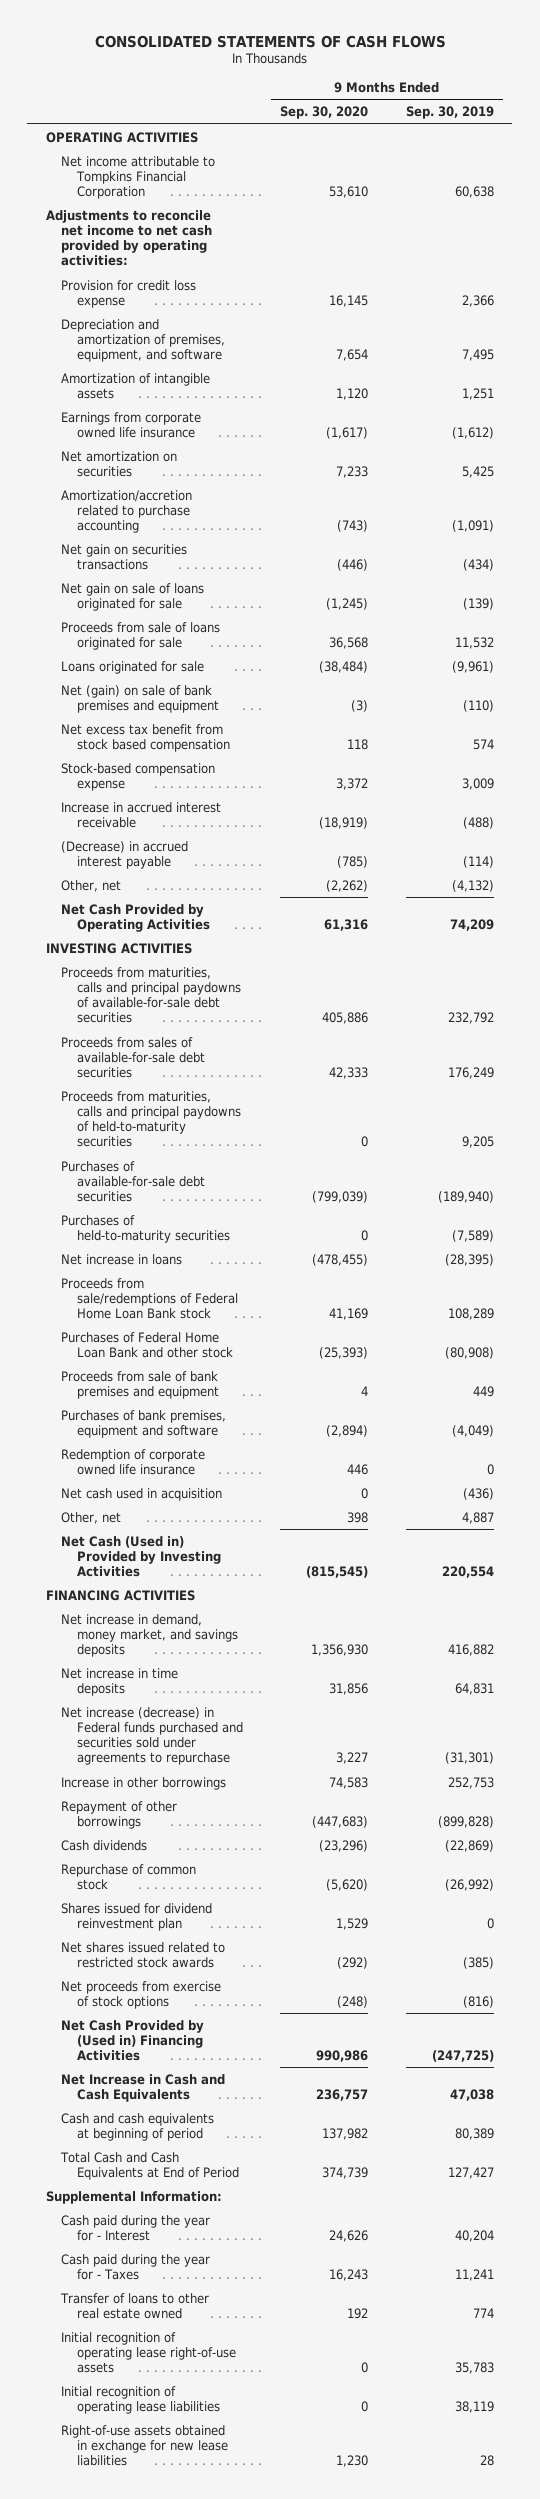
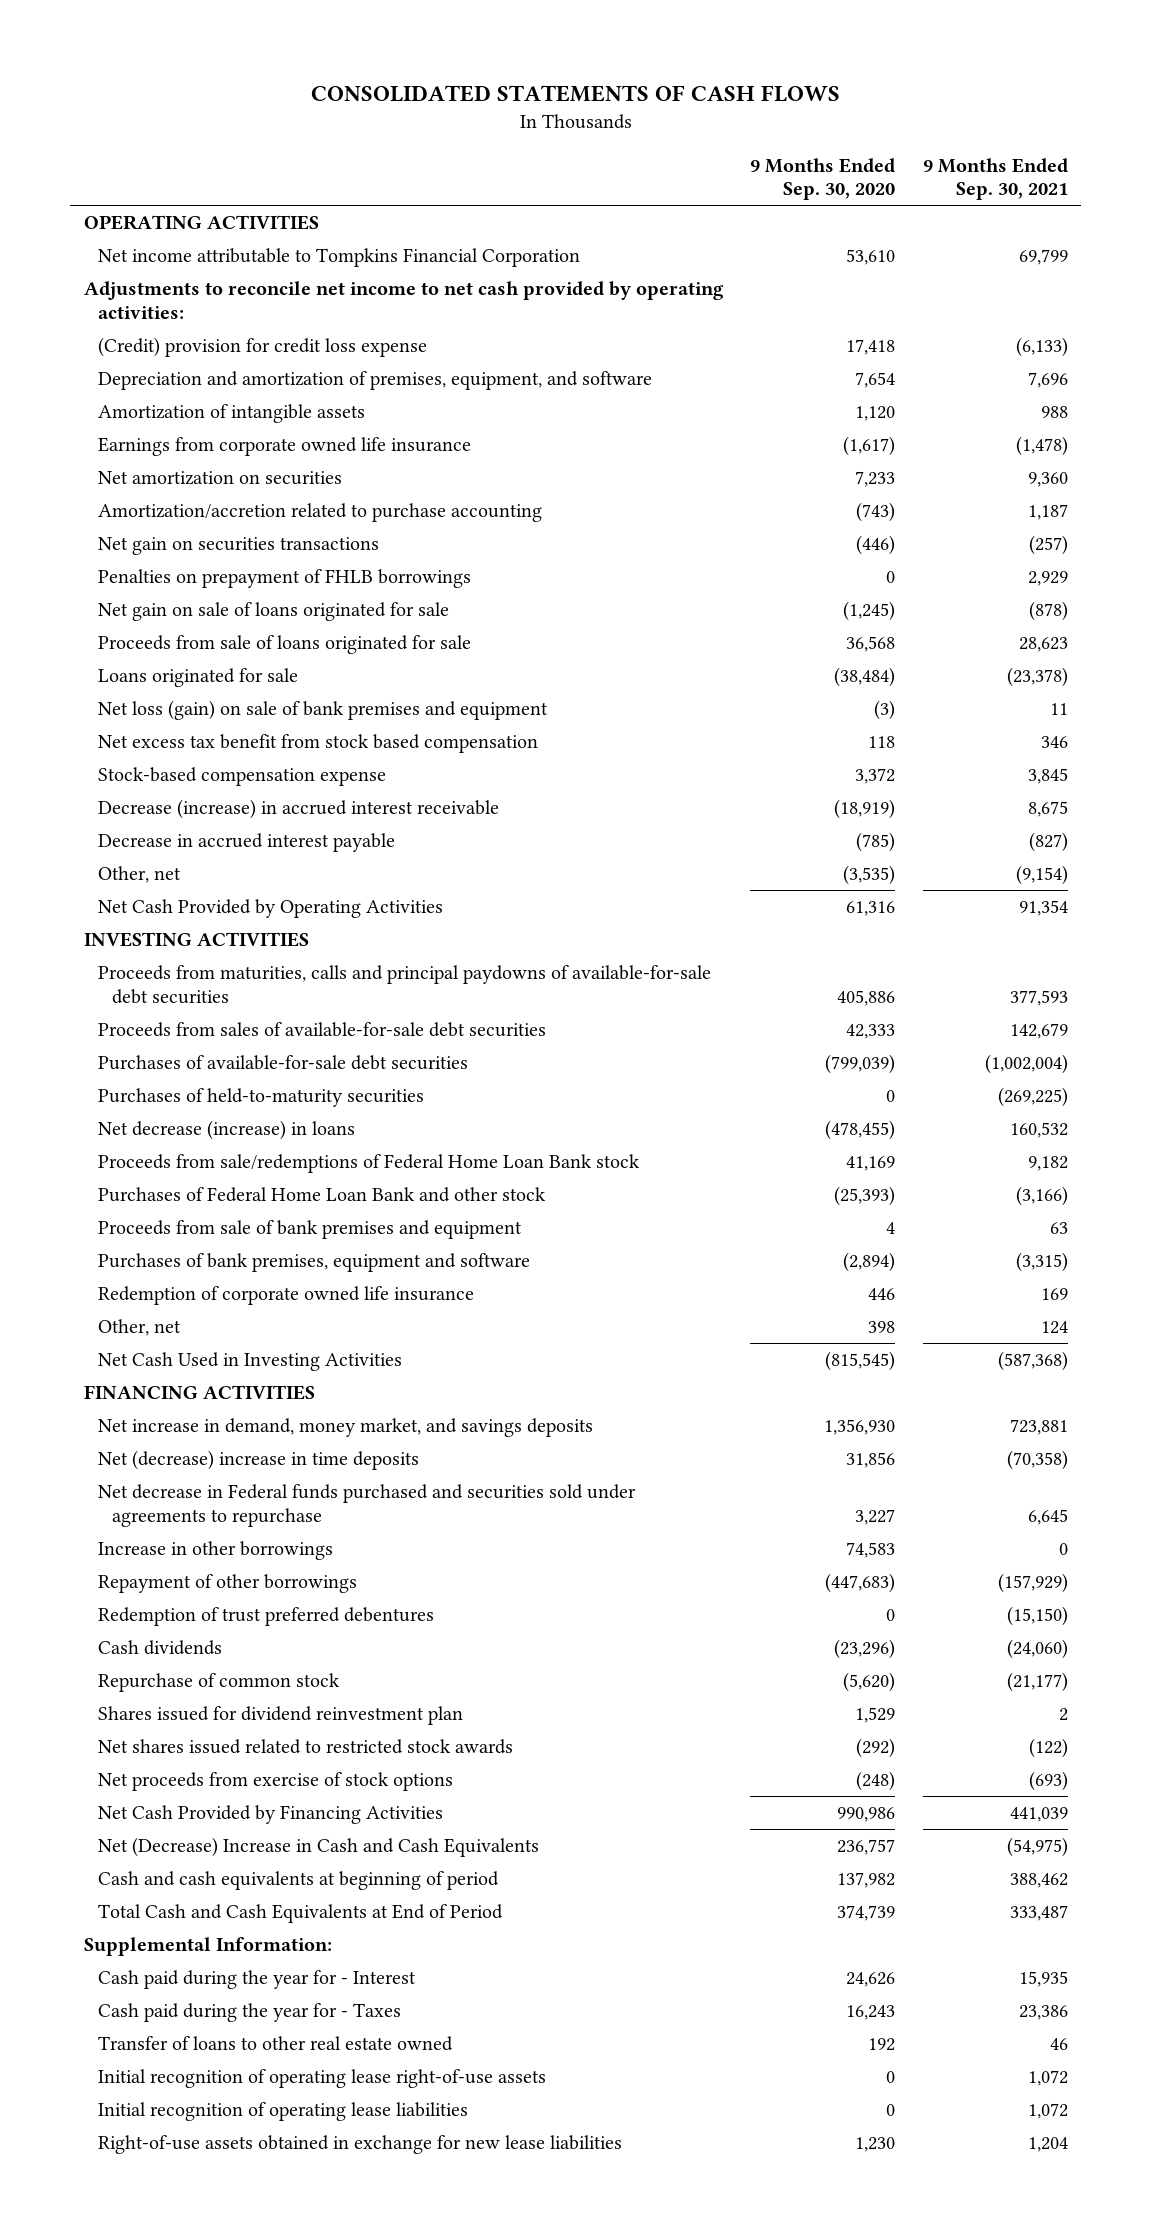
[405,106,494,120] Sep. 30, 2019 -> none
none -> [922,157,1068,201] 9 Months Ended Sep. 30, 2021
[61,279,197,308] Provision for credit loss expense -> [98,337,428,358] (Credit) provision for credit loss expense
[329,294,369,307] 16,145 -> [846,339,896,356] 17,418
none -> [98,569,472,589] Penalties on prepayment of FHLB borrowings
[61,684,219,713] Net (gain) on sale of bank premises and equipment -> [98,700,549,721] Net loss (gain) on sale of bank premises and equipment
[61,801,222,828] Increase in accrued interest receivable -> [98,799,500,820] Decrease (increase) in accrued interest receivable
[61,840,189,869] (Decrease) in accrued interest payable -> [98,833,396,853] Decrease in accrued interest payable
[326,879,369,892] (2,262) -> [843,865,896,886] (3,535)
[61,1090,241,1148] Proceeds from maturities, calls and principal paydowns of held-to-maturity securities -> none
[61,1253,183,1265] Net increase in loans -> [98,1120,356,1141] Net decrease (increase) in loans
[61,1487,223,1501] Net cash used in acquisition -> none
[61,1535,221,1578] Net Cash (Used in) Provided by Investing Activities -> [98,1352,403,1372] Net Cash Used in Investing Activities
[61,1667,179,1696] Net increase in time deposits -> [98,1450,420,1471] Net (decrease) increase in time deposits
[61,1706,243,1766] Net increase (decrease) in Federal funds purchased and securities sold under agreements to repurchase -> [98,1484,637,1527] Net decrease in Federal funds purchased and securities sold under agreements to repurchase
none -> [98,1607,435,1627] Redemption of trust preferred debentures
[61,2019,205,2062] Net Cash Provided by (Used in) Financing Activities -> [98,1805,444,1825] Net Cash Provided by Financing Activities
[61,2073,226,2102] Net Increase in Cash and Cash Equivalents -> [98,1837,540,1858] Net (Decrease) Increase in Cash and Cash Equivalents

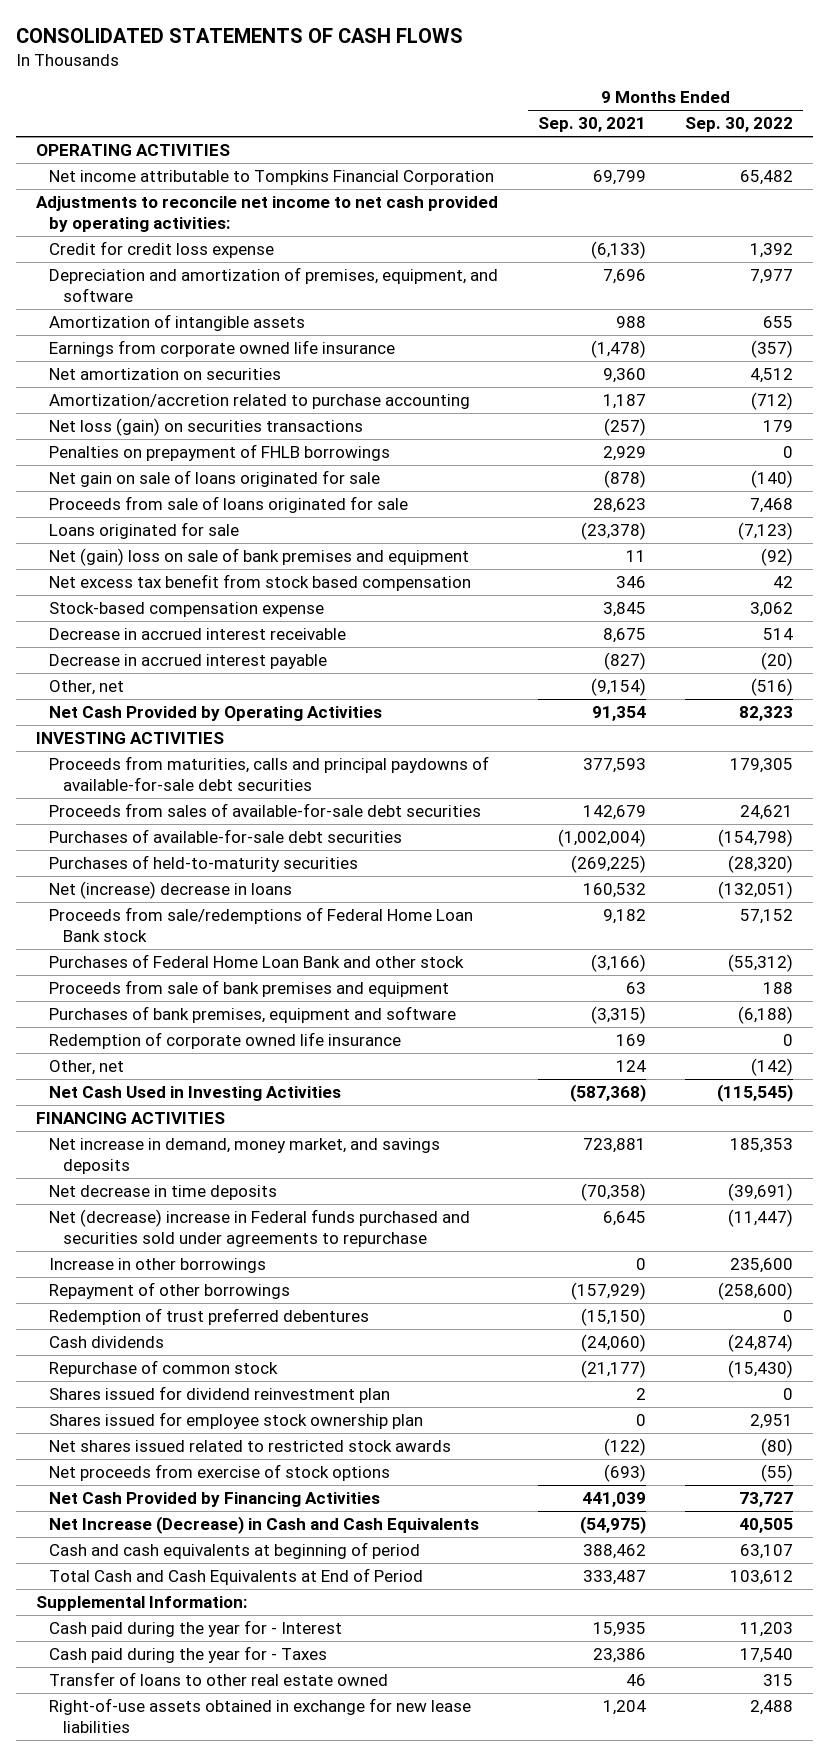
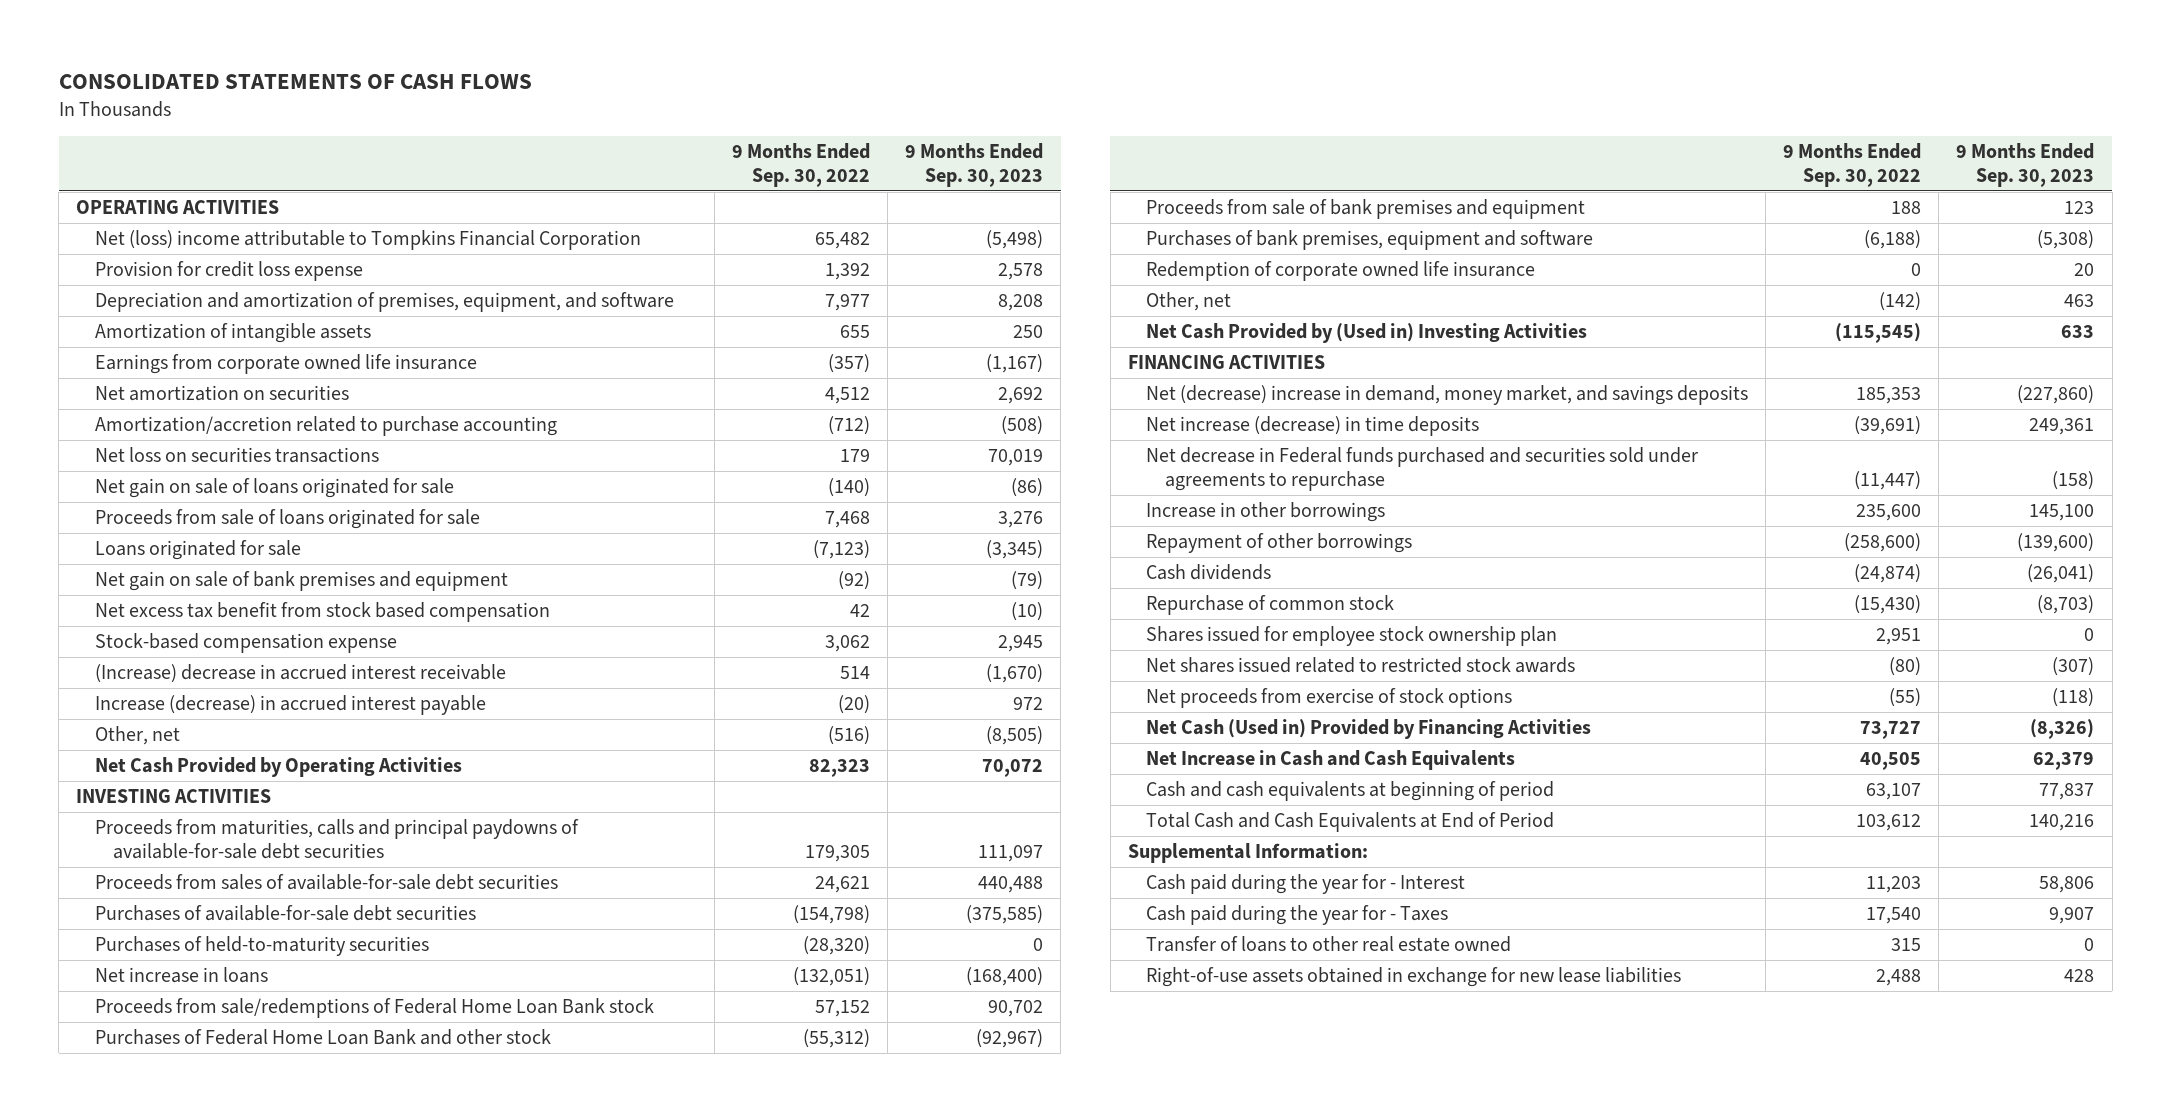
[537,117,646,133] Sep. 30, 2021 -> none
none -> [905,143,1044,187] 9 Months Ended Sep. 30, 2023
[36,196,499,232] Adjustments to reconcile net income to net cash provided by operating activities: -> none
[49,170,495,186] Net income attributable to Tompkins Financial Corporation -> [94,230,641,251] Net (loss) income attributable to Tompkins Financial Corporation
[49,241,275,259] Credit for credit loss expense -> [94,261,363,282] Provision for credit loss expense
[49,444,391,462] Penalties on prepayment of FHLB borrowings -> none
[49,418,364,437] Net loss (gain) on securities transactions -> [94,447,379,464] Net loss on securities transactions
[49,548,470,567] Net (gain) loss on sale of bank premises and equipment -> [94,571,508,592] Net gain on sale of bank premises and equipment
[49,628,347,641] Decrease in accrued interest receivable -> [94,664,506,684] (Increase) decrease in accrued interest receivable
[49,654,328,670] Decrease in accrued interest payable -> [94,695,486,716] Increase (decrease) in accrued interest payable
[49,881,293,900] Net (increase) decrease in loans -> [94,967,268,984] Net increase in loans
[49,1086,342,1102] Net Cash Used in Investing Activities -> [1146,323,1588,344] Net Cash Provided by (Used in) Investing Activities
[49,1138,441,1174] Net increase in demand, money market, and savings deposits -> [1146,385,1749,406] Net (decrease) increase in demand, money market, and savings deposits
[49,1185,278,1201] Net decrease in time deposits -> [1146,416,1480,437] Net increase (decrease) in time deposits
[49,1209,471,1247] Net (decrease) increase in Federal funds purchased and securities sold under agreements to repurchase -> [1146,447,1699,491] Net decrease in Federal funds purchased and securities sold under agreements to repurchase
[49,1308,370,1326] Redemption of trust preferred debentures -> none
[49,1386,391,1404] Shares issued for dividend reinvestment plan -> none
[49,1492,381,1508] Net Cash Provided by Financing Activities -> [1146,719,1592,740] Net Cash (Used in) Provided by Financing Activities
[49,1516,480,1535] Net Increase (Decrease) in Cash and Cash Equivalents -> [1146,750,1516,771] Net Increase in Cash and Cash Equivalents

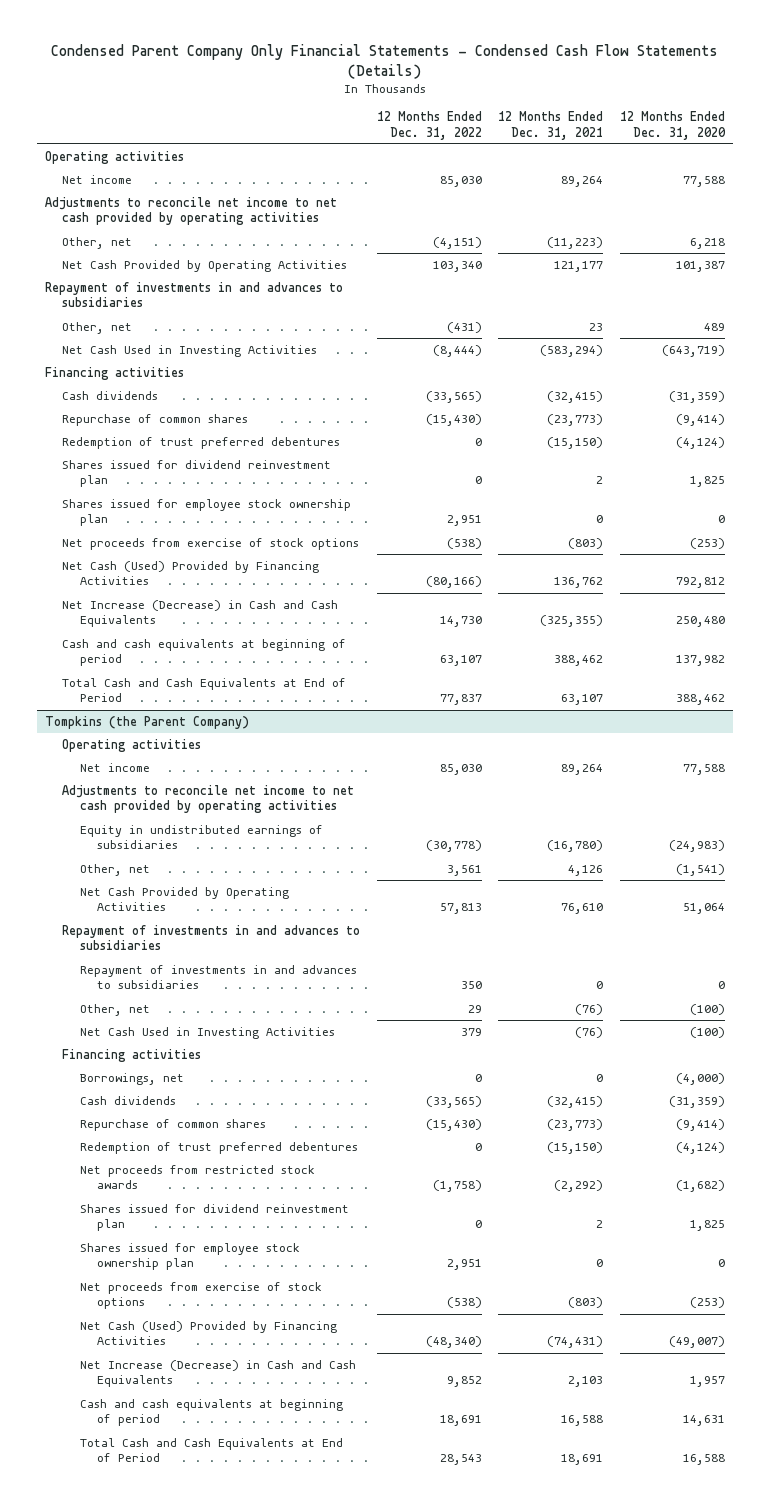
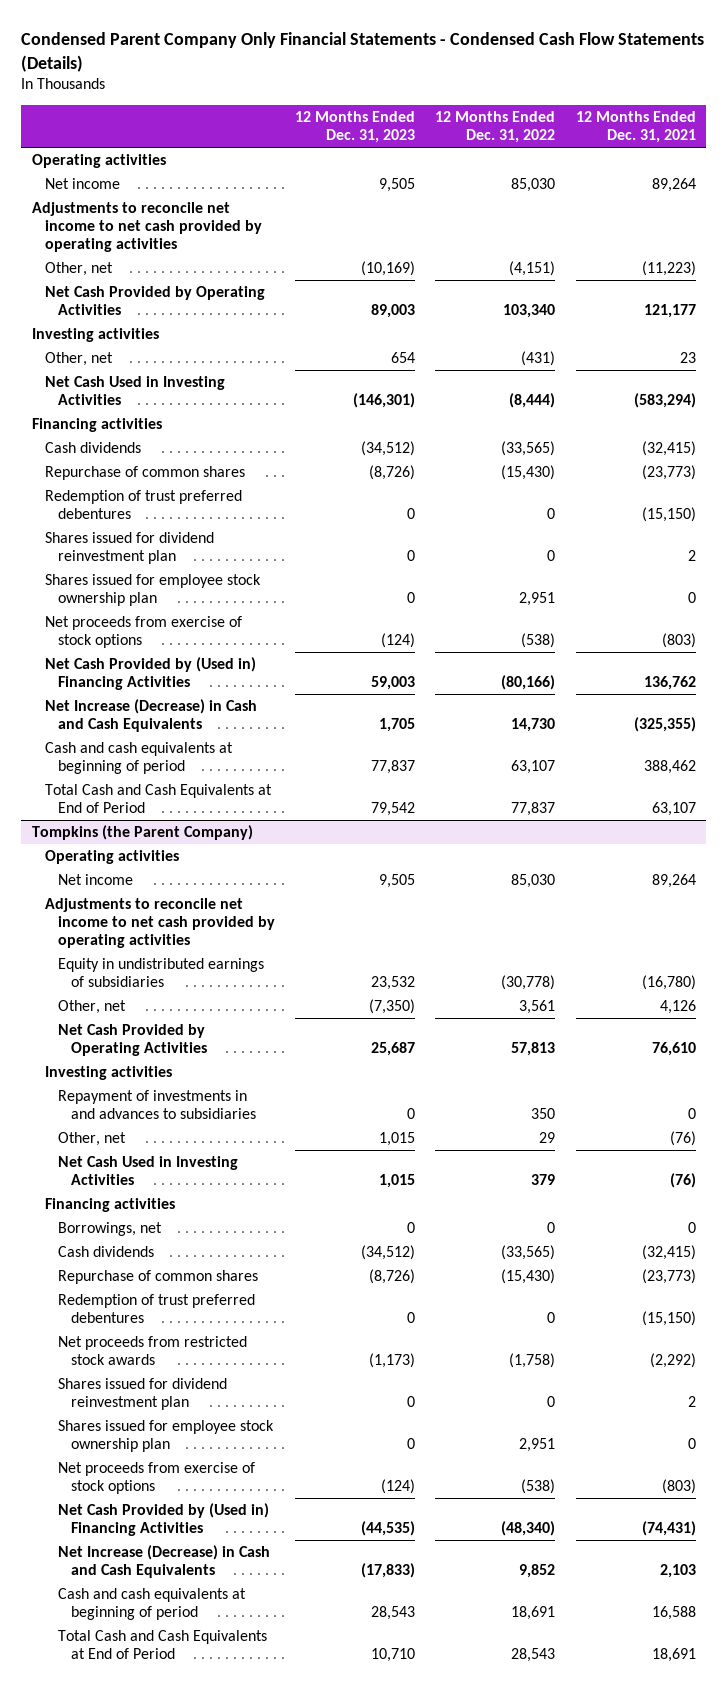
[619,110,726,140] 12 Months Ended Dec. 31, 2020 -> none
none -> [295,110,416,143] 12 Months Ended Dec. 31, 2023
[44,281,343,308] Repayment of investments in and advances to subsidiaries -> [31,328,159,343] Investing activities
[62,560,320,586] Net Cash (Used) Provided by Financing Activities -> [44,657,256,691] Net Cash Provided by (Used in) Financing Activities
[62,924,361,951] Repayment of investments in and advances to subsidiaries -> [44,1066,172,1081] Investing activities
[79,1320,337,1346] Net Cash (Used) Provided by Financing Activities -> [57,1503,269,1537] Net Cash Provided by (Used in) Financing Activities

